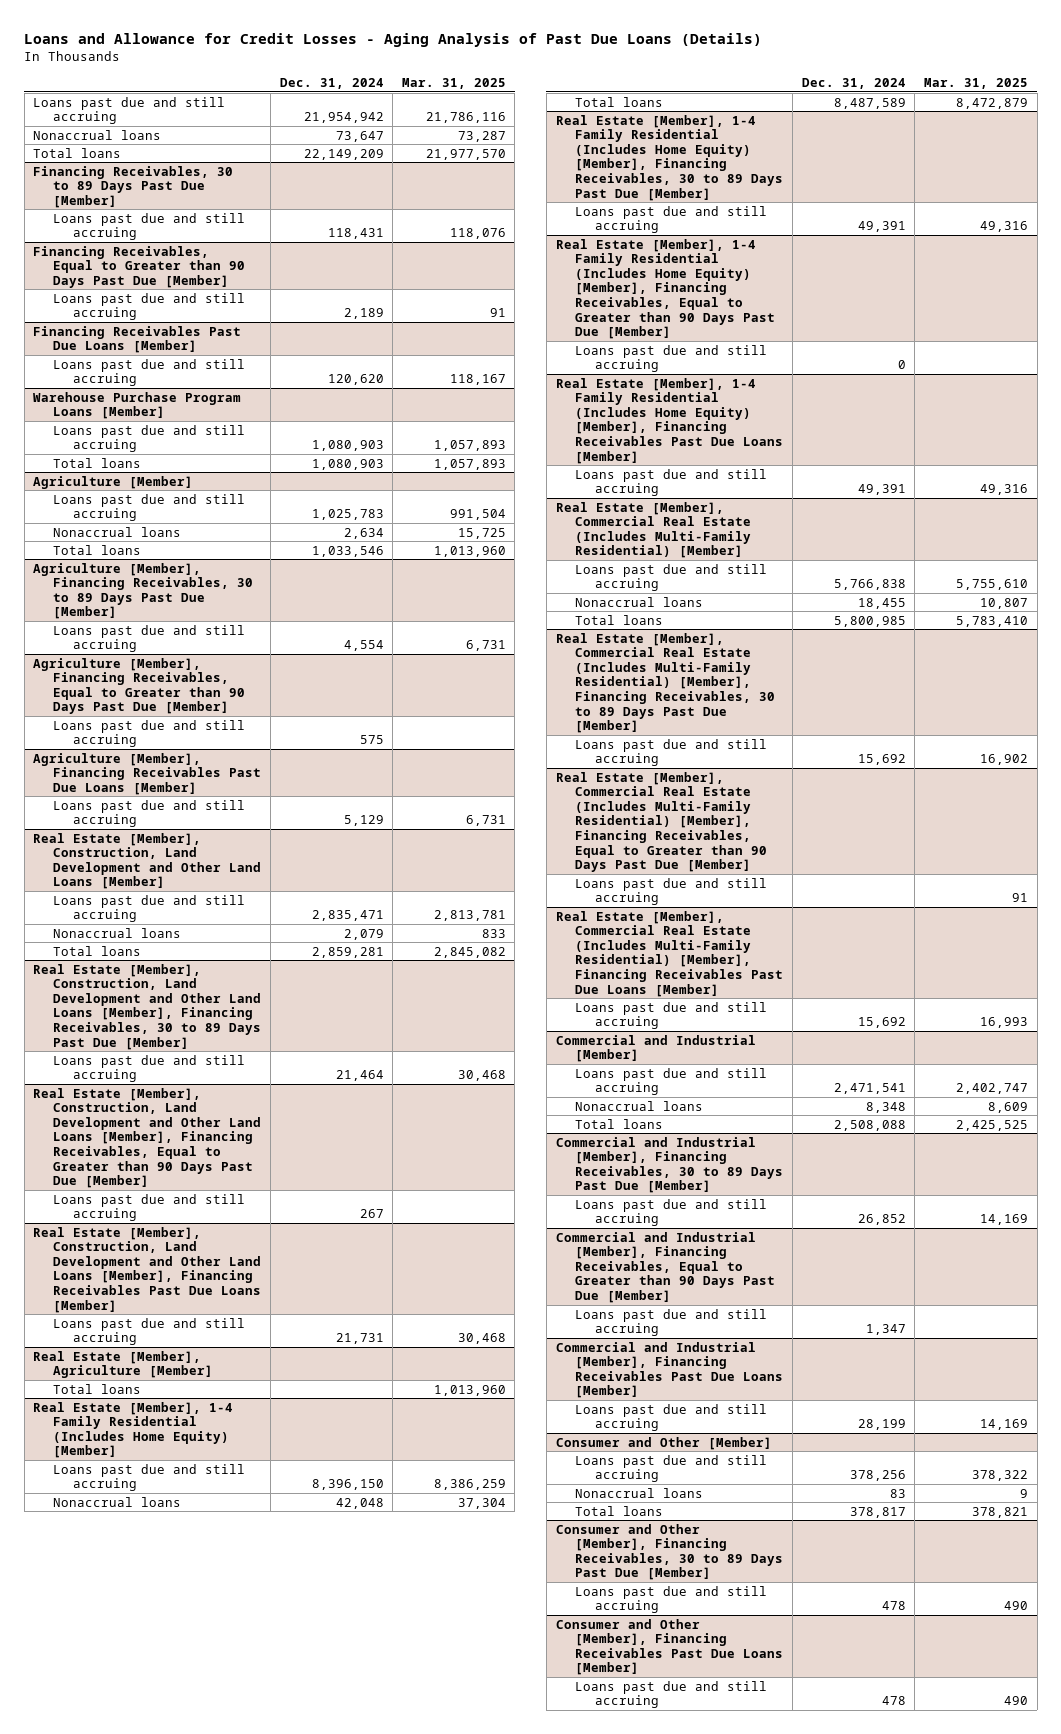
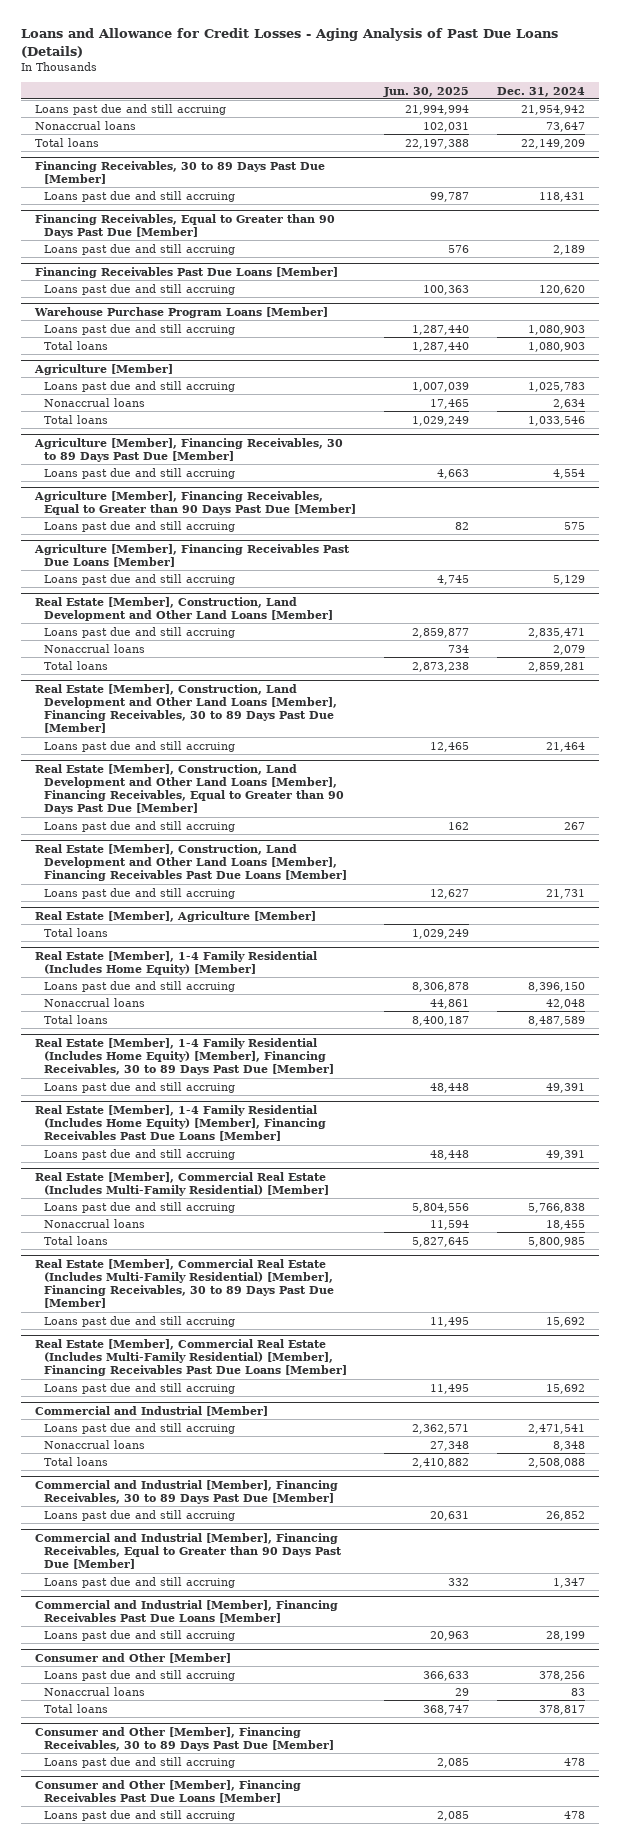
[401,78,506,90] Mar. 31, 2025 -> none
none -> [382,86,469,97] Jun. 30, 2025
[555,238,776,340] Real Estate [Member], 1-4 Family Residential (Includes Home Equity) [Member], Financing Receivables, Equal to Greater than 90 Days Past Due [Member] -> none
[575,344,768,373] Loans past due and still accruing -> none
[555,771,768,873] Real Estate [Member], Commercial Real Estate (Includes Multi-Family Residential) [Member], Financing Receivables, Equal to Greater than 90 Days Past Due [Member] -> none
[575,877,768,906] Loans past due and still accruing -> none

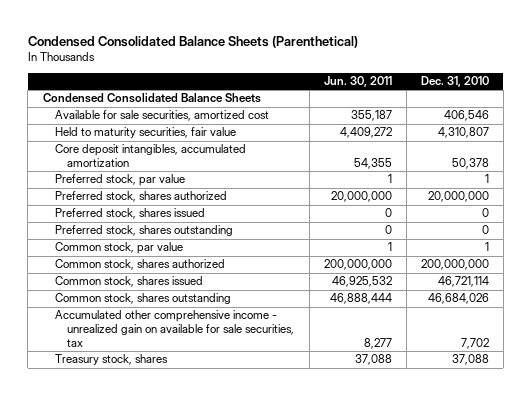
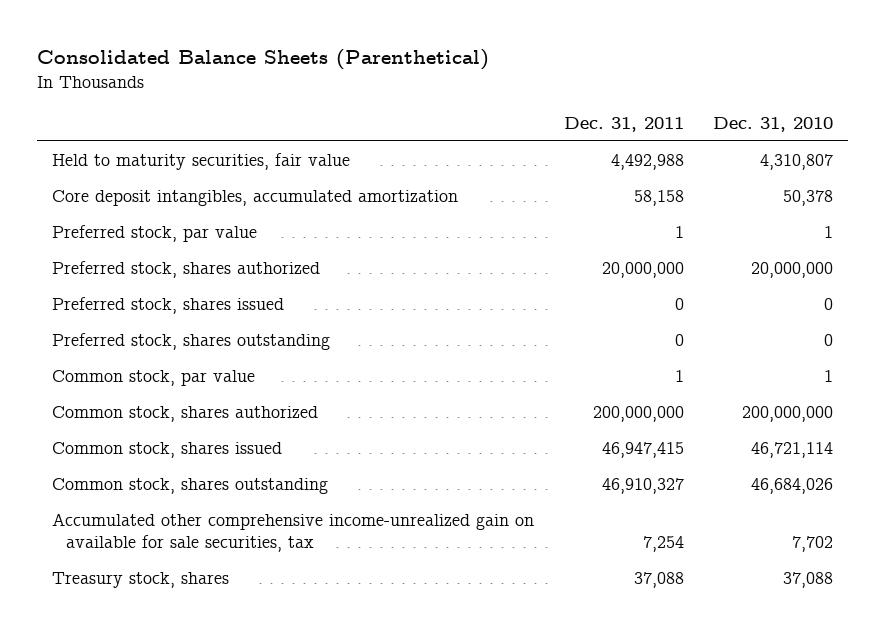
[27,35,358,48] Condensed Consolidated Balance Sheets (Parenthetical) -> [37,49,490,71] Consolidated Balance Sheets (Parenthetical)
[323,76,392,88] Jun. 30, 2011 -> none
none -> [563,116,684,132] Dec. 31, 2011
[42,93,261,104] Condensed Consolidated Balance Sheets -> none
[55,110,270,122] Available for sale securities, amortized cost -> none
[55,310,295,347] Accumulated other comprehensive income - unrealized gain on available for sale securities, tax -> [51,512,534,553] Accumulated other comprehensive income-unrealized gain on available for sale securities, tax

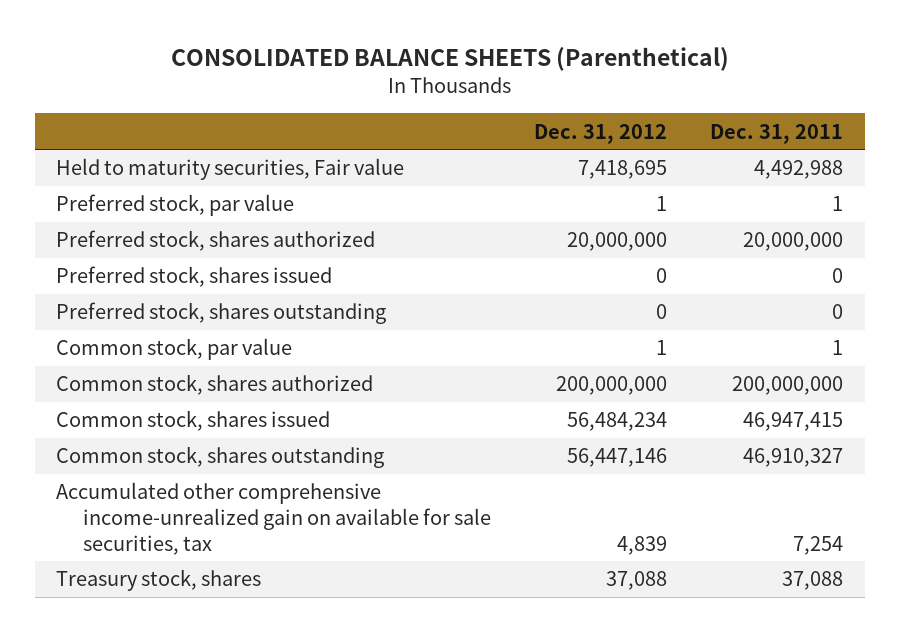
[37,49,490,71] Consolidated Balance Sheets (Parenthetical) -> [170,46,729,71] CONSOLIDATED BALANCE SHEETS (Parenthetical)
[713,116,834,132] Dec. 31, 2010 -> none
none -> [534,123,668,144] Dec. 31, 2012
[51,189,458,206] Core deposit intangibles, accumulated amortization -> none
[51,152,350,170] Held to maturity securities, fair value -> [56,158,405,181] Held to maturity securities, Fair value

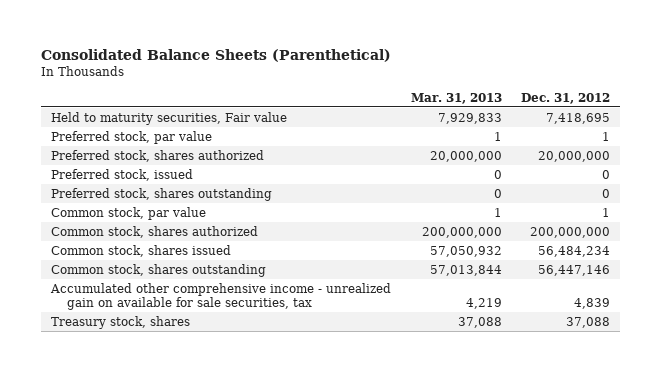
[170,46,729,71] CONSOLIDATED BALANCE SHEETS (Parenthetical) -> [41,48,392,62] Consolidated Balance Sheets (Parenthetical)
[710,123,844,144] Dec. 31, 2011 -> none
none -> [410,92,502,104] Mar. 31, 2013
[56,266,333,288] Preferred stock, shares issued -> [51,168,194,181] Preferred stock, issued
[56,482,492,555] Accumulated other comprehensive income-unrealized gain on available for sale securities, tax -> [50,282,392,310] Accumulated other comprehensive income - unrealized gain on available for sale securities, tax

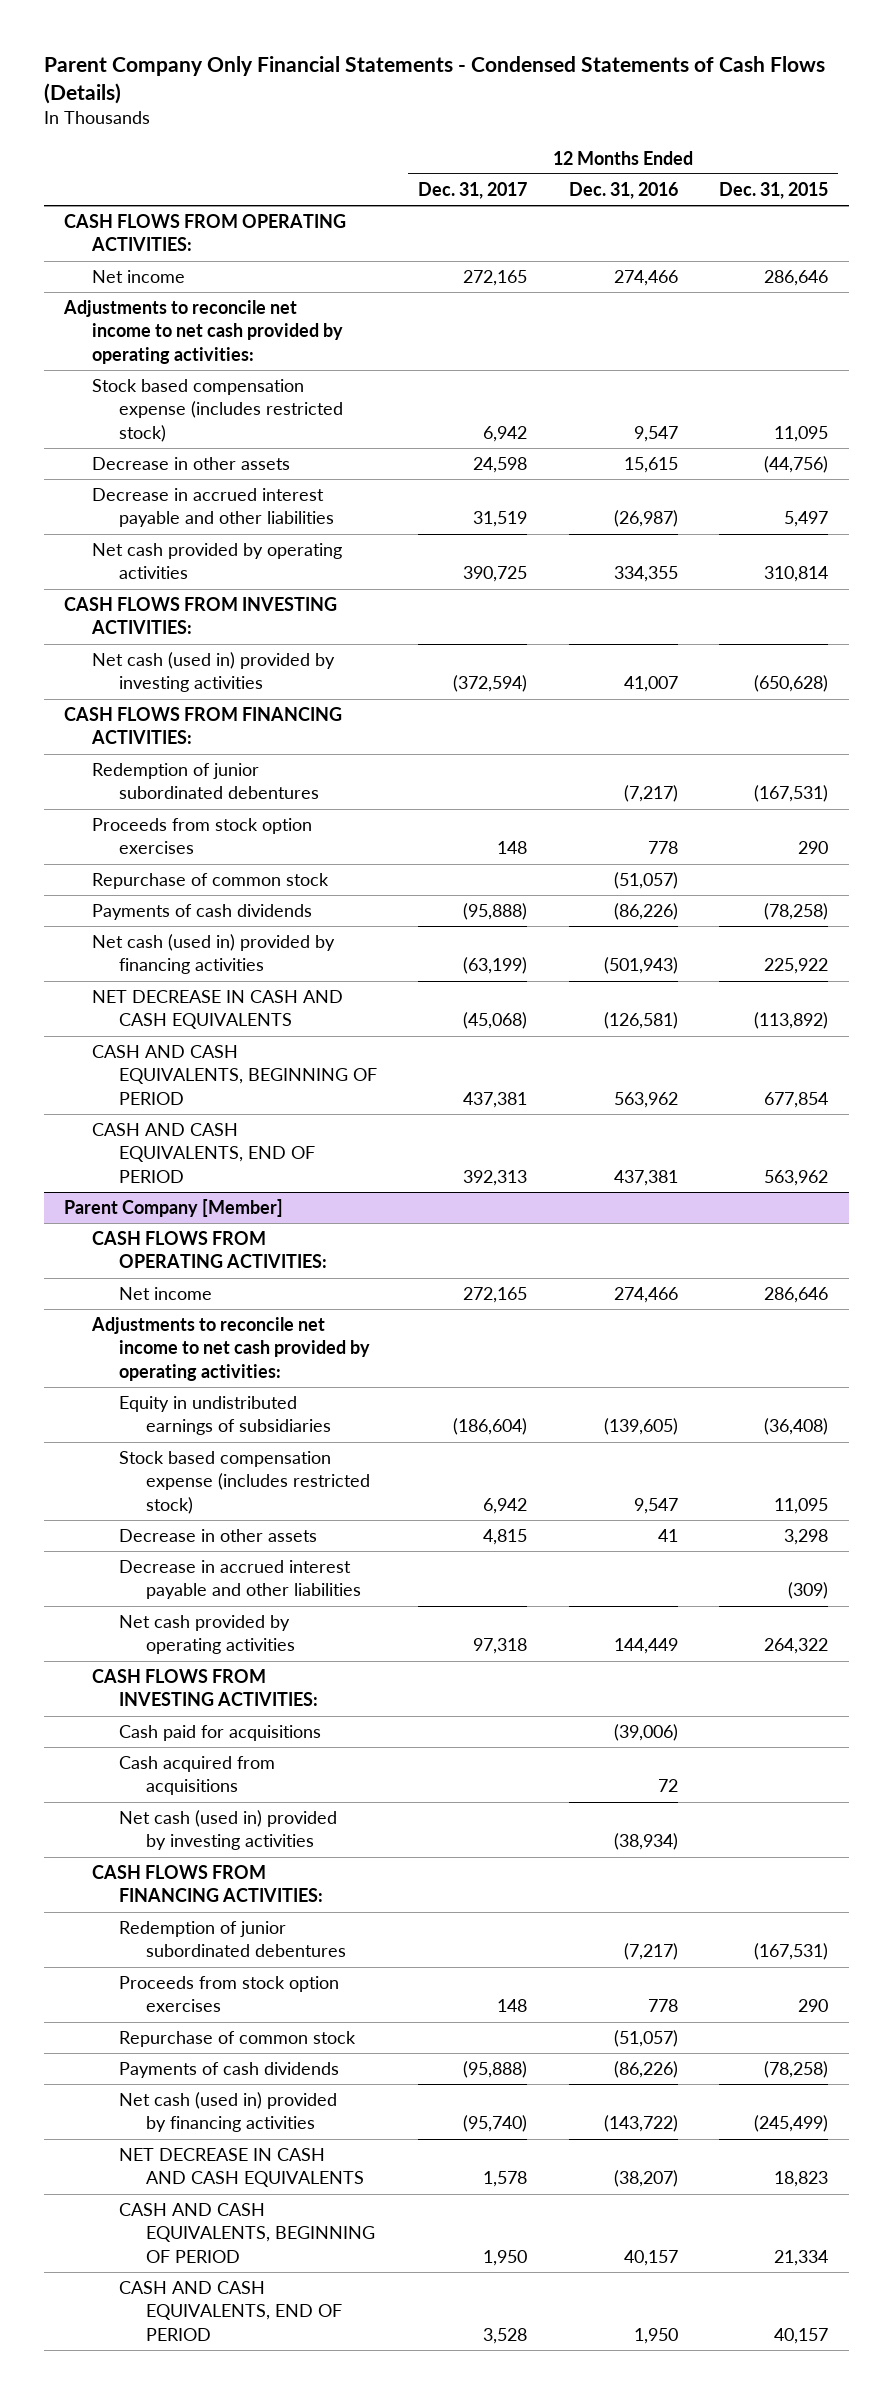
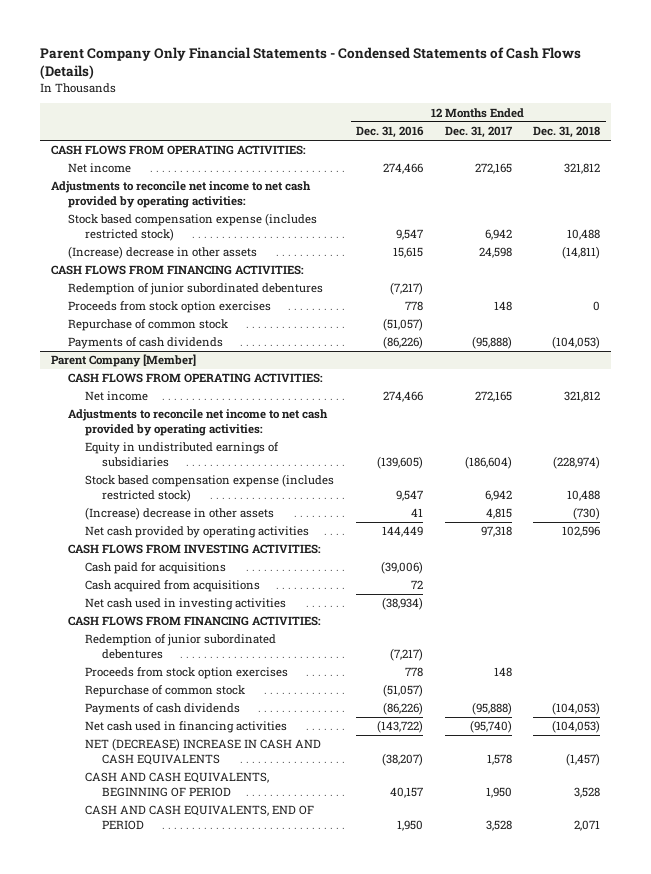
[718,182,828,200] Dec. 31, 2015 -> none
none -> [533,126,601,139] Dec. 31, 2018
[91,488,334,528] Decrease in accrued interest payable and other liabilities -> none
[91,543,342,580] Net cash provided by operating activities -> none
[64,597,338,635] CASH FLOWS FROM INVESTING ACTIVITIES: -> none
[91,652,335,693] Net cash (used in) provided by investing activities -> none
[91,457,290,471] Decrease in other assets -> [68,246,258,260] (Increase) decrease in other assets
[91,934,335,975] Net cash (used in) provided by financing activities -> none
[91,990,343,1030] NET DECREASE IN CASH AND CASH EQUIVALENTS -> none
[91,1045,377,1105] CASH AND CASH EQUIVALENTS, BEGINNING OF PERIOD -> none
[91,1123,315,1183] CASH AND CASH EQUIVALENTS, END OF PERIOD -> none
[118,1560,362,1600] Decrease in accrued interest payable and other liabilities -> none
[118,1529,317,1543] Decrease in other assets -> [85,507,275,521] (Increase) decrease in other assets
[118,1810,337,1851] Net cash (used in) provided by investing activities -> [85,598,287,611] Net cash used in investing activities
[118,2092,337,2133] Net cash (used in) provided by financing activities -> [85,721,288,734] Net cash used in financing activities
[118,2148,365,2188] NET DECREASE IN CASH AND CASH EQUIVALENTS -> [85,738,322,765] NET (DECREASE) INCREASE IN CASH AND CASH EQUIVALENTS

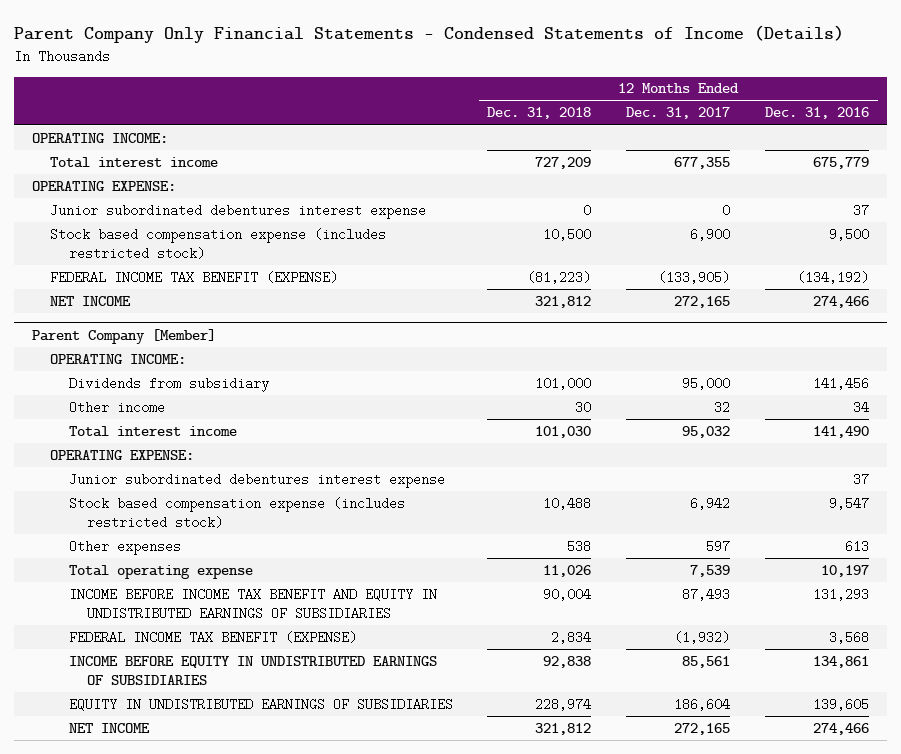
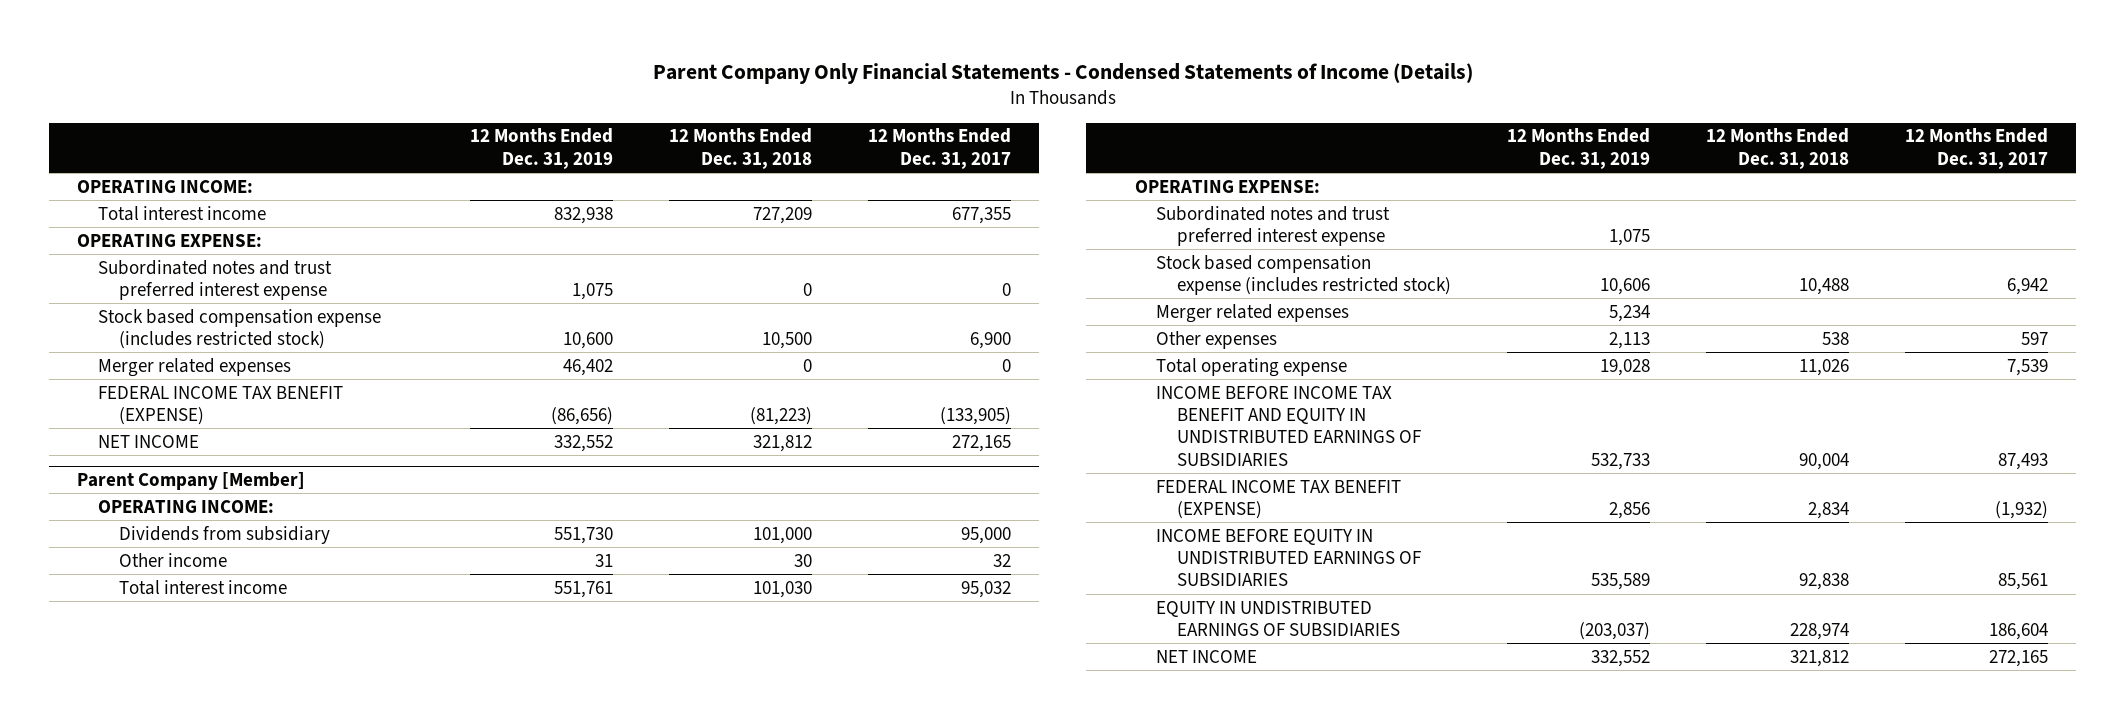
[765,107,870,120] Dec. 31, 2016 -> none
none -> [470,128,614,169] 12 Months Ended Dec. 31, 2019
[50,203,427,219] Junior subordinated debentures interest expense -> none
none -> [98,259,333,301] Subordinated notes and trust preferred interest expense
none -> [98,357,292,377] Merger related expenses
[68,472,445,488] Junior subordinated debentures interest expense -> none
none -> [1156,205,1391,247] Subordinated notes and trust preferred interest expense
none -> [1156,303,1350,323] Merger related expenses

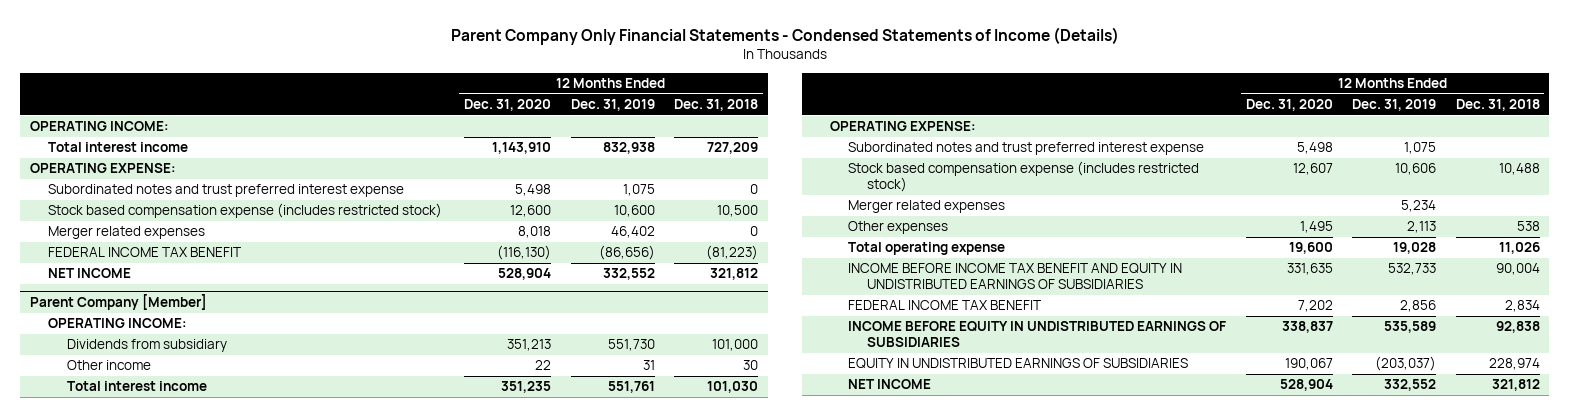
[868,128,1012,169] 12 Months Ended Dec. 31, 2017 -> none
none -> [464,99,552,112] Dec. 31, 2020
[98,385,344,426] FEDERAL INCOME TAX BENEFIT (EXPENSE) -> [48,247,242,258] FEDERAL INCOME TAX BENEFIT
[1156,479,1402,520] FEDERAL INCOME TAX BENEFIT (EXPENSE) -> [848,300,1042,311] FEDERAL INCOME TAX BENEFIT

